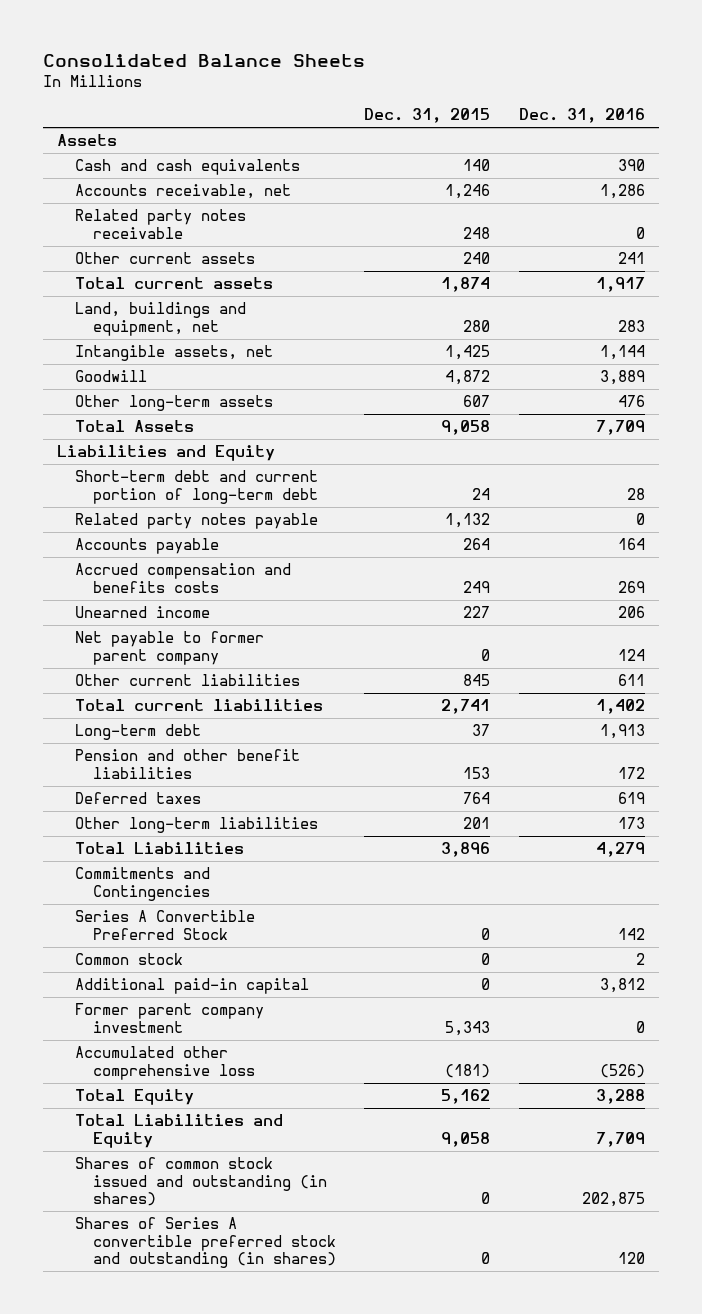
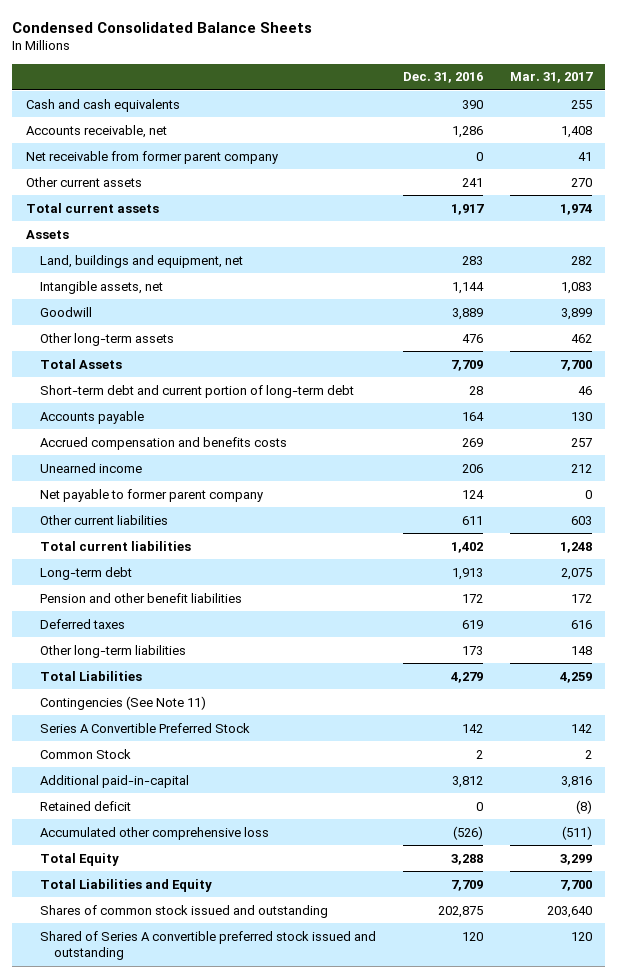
[43,53,366,67] Consolidated Balance Sheets -> [12,21,313,33] Condensed Consolidated Balance Sheets
[364,108,491,124] Dec. 31, 2015 -> none
none -> [509,72,593,84] Mar. 31, 2017
[75,209,247,239] Related party notes receivable -> none
none -> [25,150,278,164] Net receivable from former parent company
[57,134,118,147] Assets -> [25,229,69,239] Assets
[57,445,276,462] Liabilities and Equity -> none
[75,513,319,530] Related party notes payable -> none
[75,867,211,901] Commitments and Contingencies -> [39,695,206,710] Contingencies (See Note 11)
[75,1003,265,1033] Former parent company investment -> none
[75,953,184,966] Common stock -> [39,748,131,759] Common Stock
[75,978,310,995] Additional paid-in capital -> [39,774,189,788] Additional paid-in-capital
none -> [39,800,131,811] Retained deficit
[75,1157,328,1207] Shares of common stock issued and outstanding (in shares) -> [39,904,328,918] Shares of common stock issued and outstanding
[75,1217,337,1269] Shares of Series A convertible preferred stock and outstanding (in shares) -> [39,930,376,961] Shared of Series A convertible preferred stock issued and outstanding

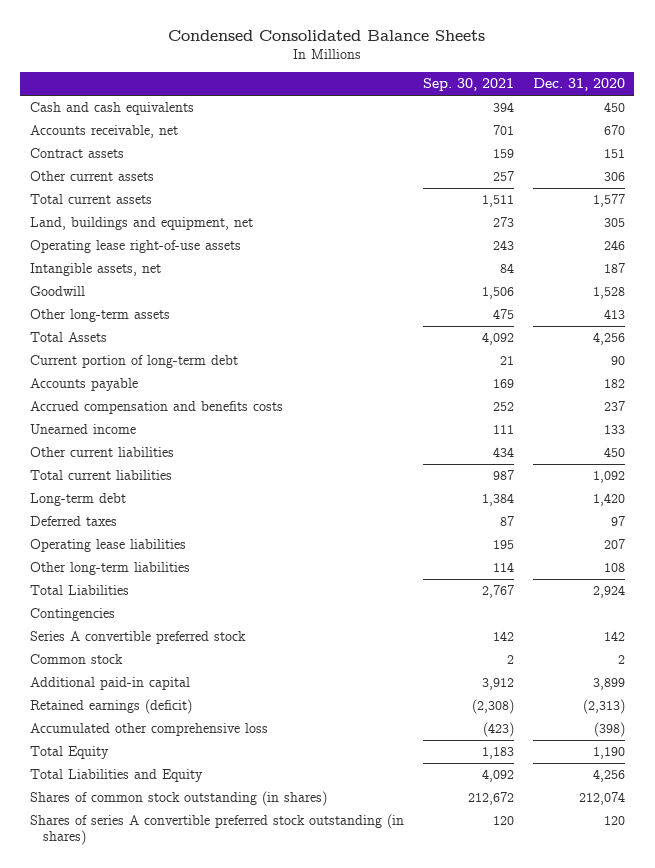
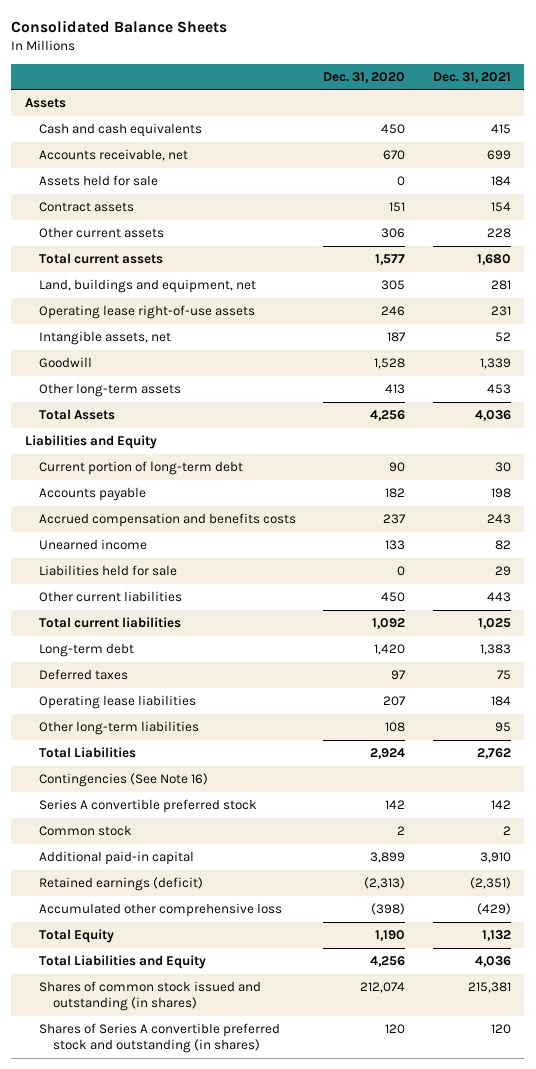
[168,30,486,42] Condensed Consolidated Balance Sheets -> [11,19,228,33] Consolidated Balance Sheets
[422,78,514,92] Sep. 30, 2021 -> none
none -> [432,71,511,83] Dec. 31, 2021
none -> [24,98,66,109] Assets
none -> [38,175,158,187] Assets held for sale
none -> [24,435,157,450] Liabilities and Equity
none -> [38,565,177,577] Liabilities held for sale
[29,607,115,621] Contingencies -> [38,773,208,788] Contingencies (See Note 16)
[29,790,327,806] Shares of common stock outstanding (in shares) -> [38,981,261,1011] Shares of common stock issued and outstanding (in shares)
[29,813,404,846] Shares of series A convertible preferred stock outstanding (in shares) -> [38,1023,280,1053] Shares of Series A convertible preferred stock and outstanding (in shares)

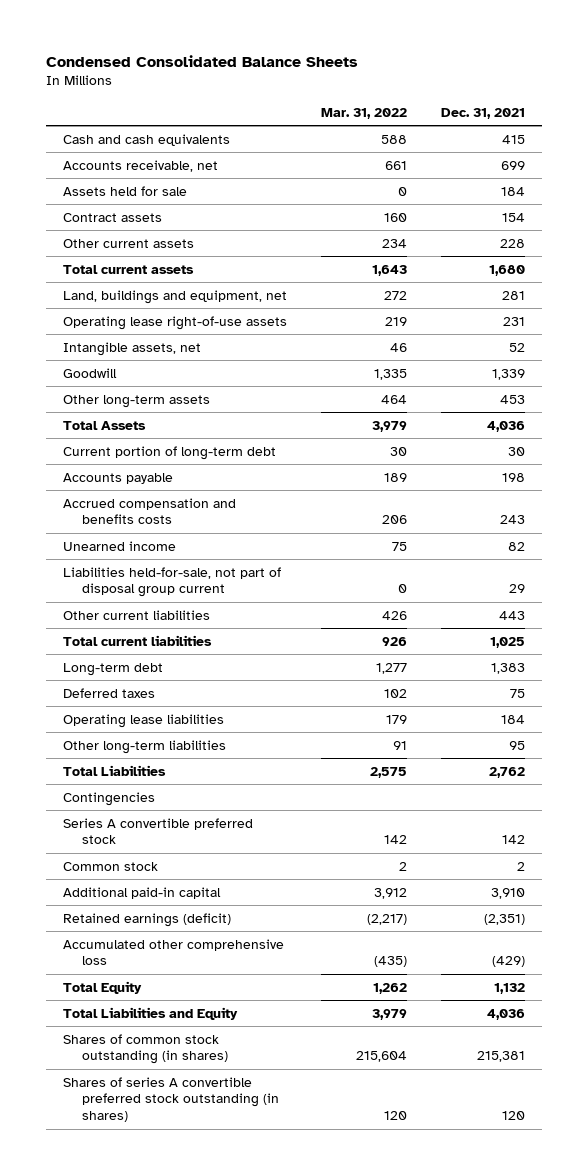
[11,19,228,33] Consolidated Balance Sheets -> [46,55,359,68] Condensed Consolidated Balance Sheets
[323,71,406,83] Dec. 31, 2020 -> none
none -> [321,107,408,119] Mar. 31, 2022
[24,98,66,109] Assets -> none
[24,435,157,450] Liabilities and Equity -> none
[38,565,177,577] Liabilities held for sale -> none
none -> [63,566,282,598] Liabilities held-for-sale, not part of disposal group current
[38,773,208,788] Contingencies (See Note 16) -> [63,791,156,806] Contingencies
[38,981,261,1011] Shares of common stock issued and outstanding (in shares) -> [63,1033,229,1065] Shares of common stock outstanding (in shares)
[38,1023,280,1053] Shares of Series A convertible preferred stock and outstanding (in shares) -> [63,1076,280,1122] Shares of series A convertible preferred stock outstanding (in shares)

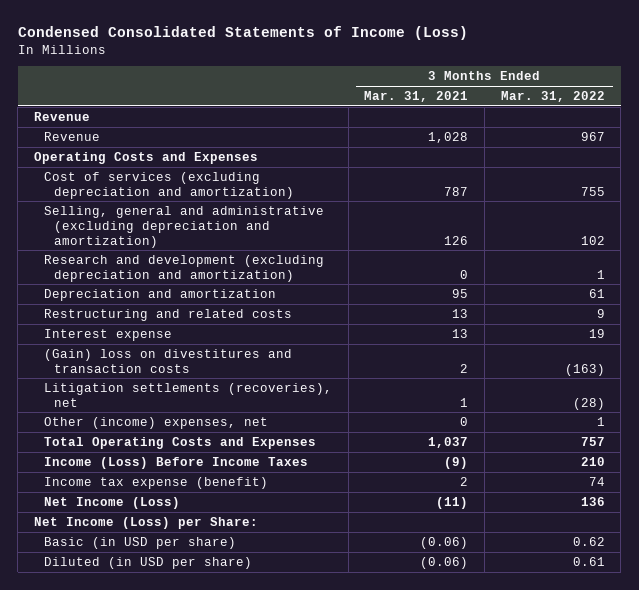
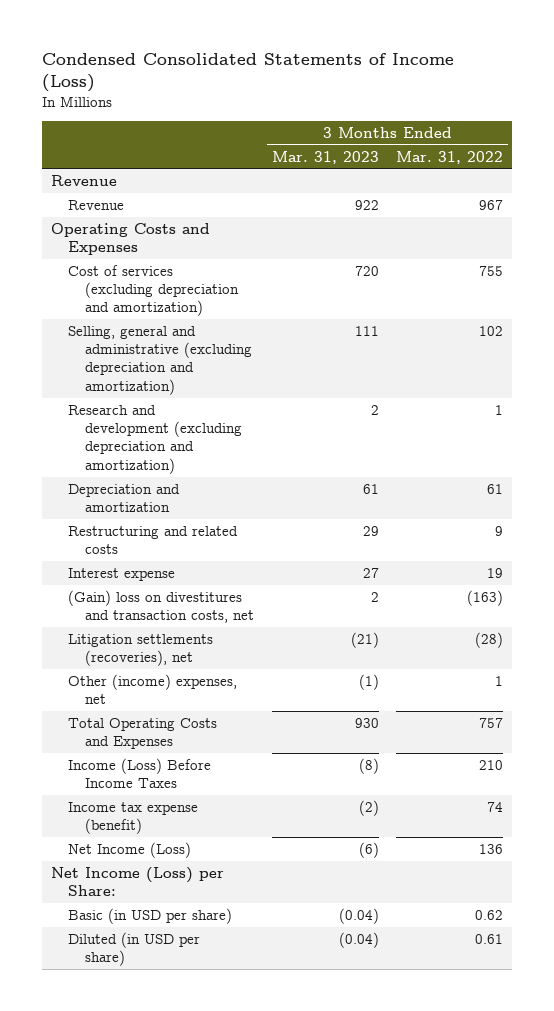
[364,90,469,102] Mar. 31, 2021 -> none
none -> [271,150,379,164] Mar. 31, 2023
[44,348,293,373] (Gain) loss on divestitures and transaction costs -> [68,589,255,624] (Gain) loss on divestitures and transaction costs, net

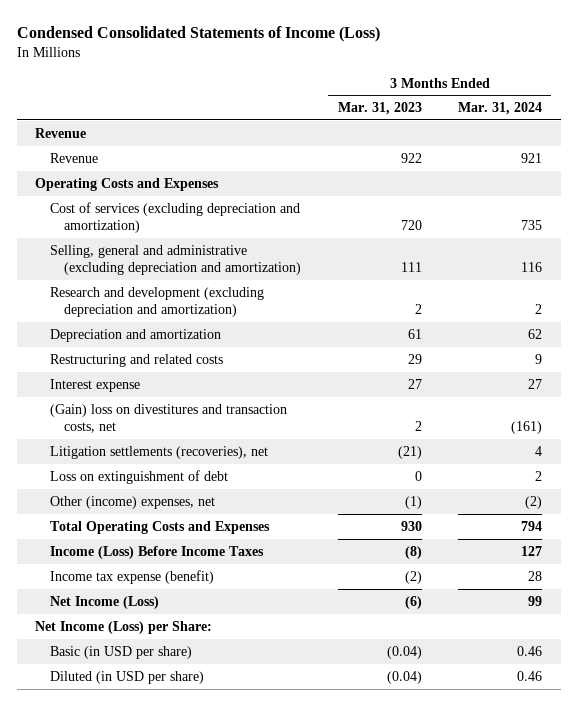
[396,150,504,164] Mar. 31, 2022 -> none
none -> [458,102,543,116] Mar. 31, 2024
none -> [49,469,228,484] Loss on extinguishment of debt

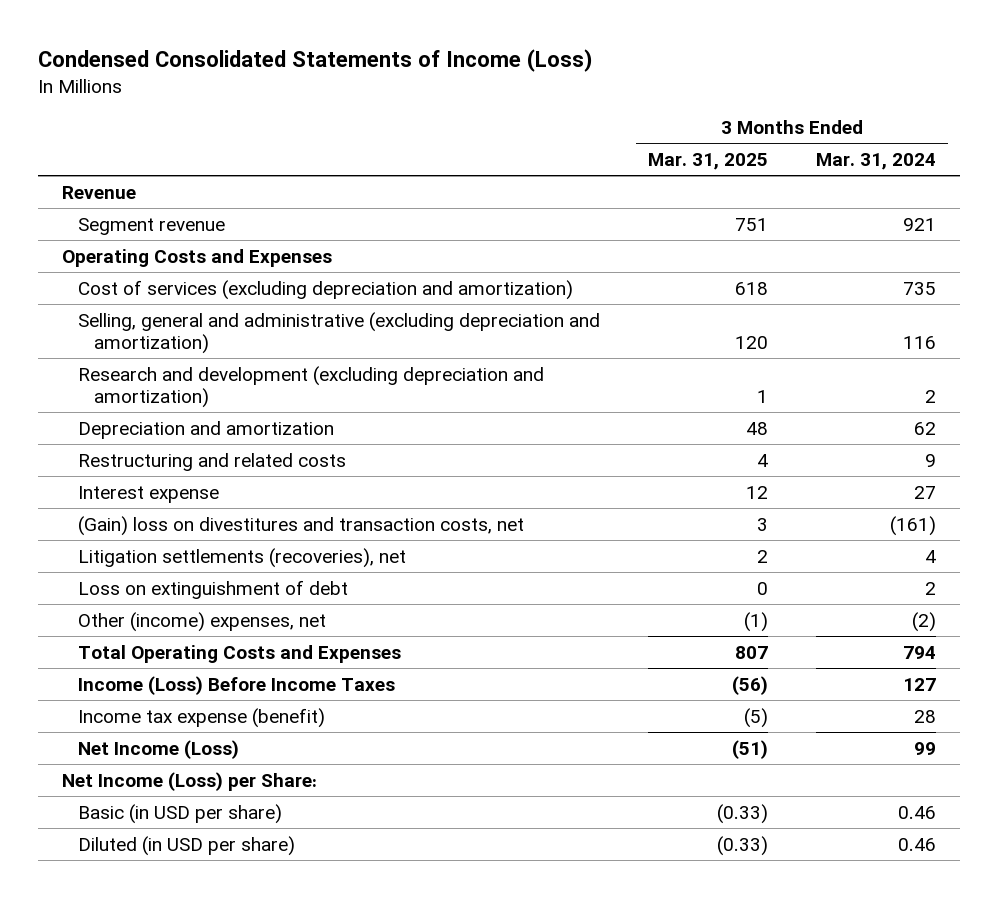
[337,102,422,116] Mar. 31, 2023 -> none
none -> [648,153,769,171] Mar. 31, 2025
[49,152,98,163] Revenue -> [78,217,226,235] Segment revenue

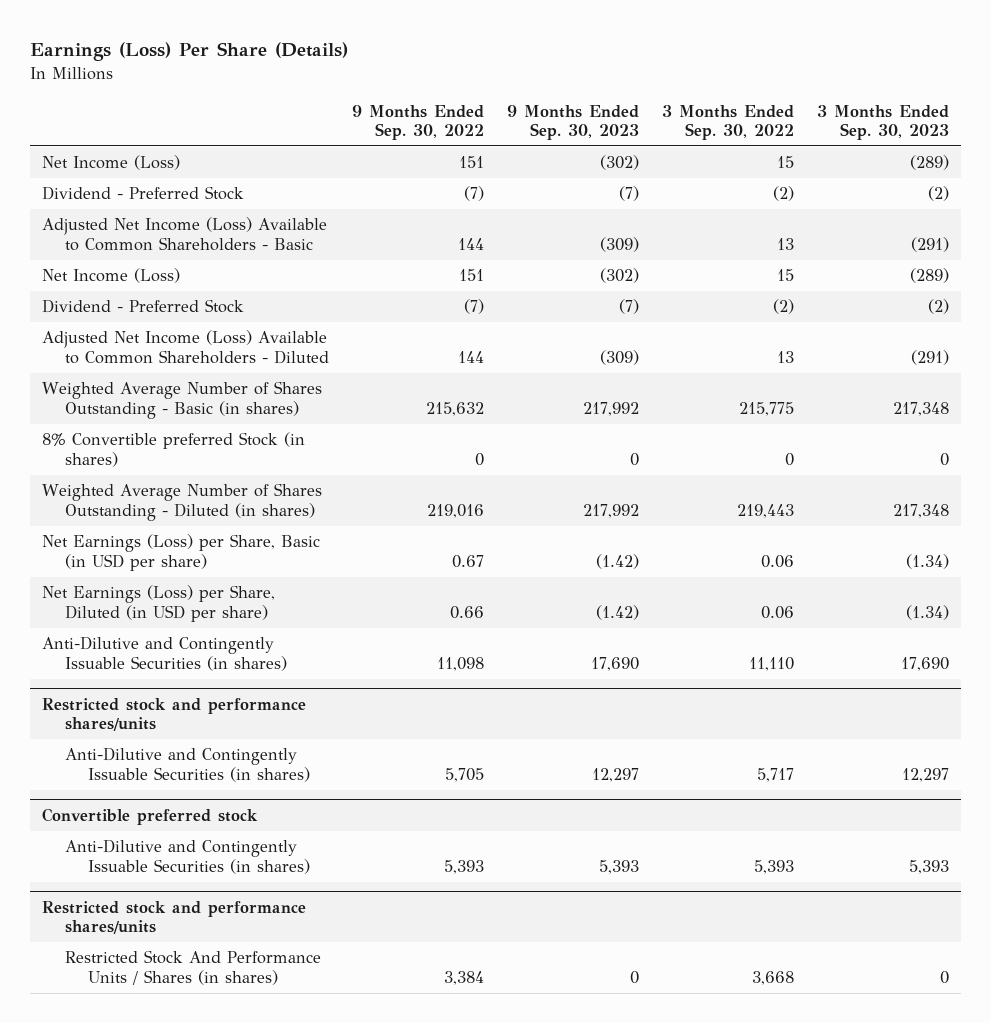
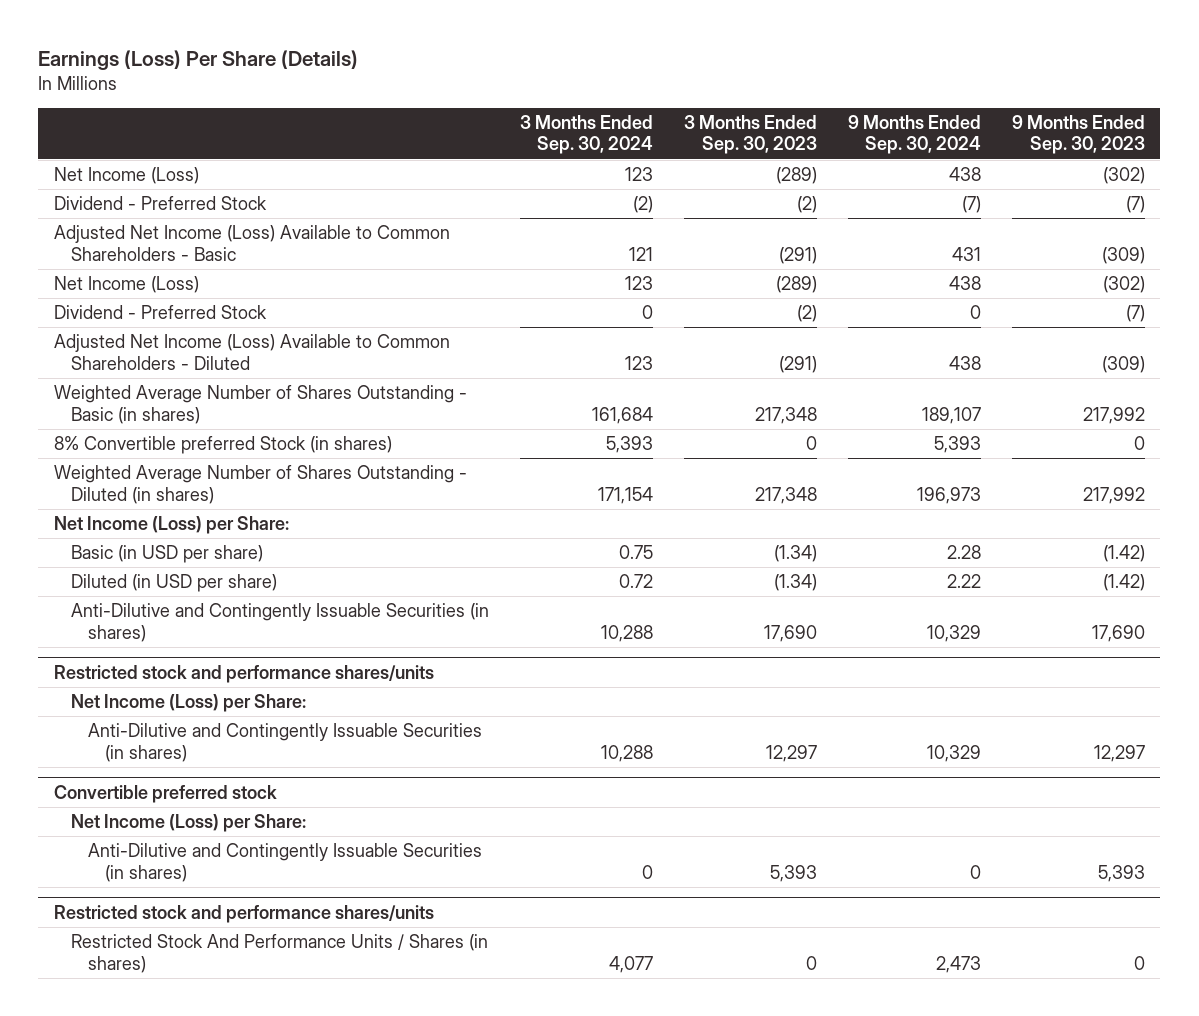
[351,104,484,141] 9 Months Ended Sep. 30, 2022 -> none
[662,104,795,141] 3 Months Ended Sep. 30, 2022 -> none
none -> [519,114,653,155] 3 Months Ended Sep. 30, 2024
none -> [847,114,981,155] 9 Months Ended Sep. 30, 2024
none -> [53,516,289,535] Net Income (Loss) per Share:
[41,534,320,571] Net Earnings (Loss) per Share, Basic (in USD per share) -> [70,545,263,564] Basic (in USD per share)
[41,585,275,622] Net Earnings (Loss) per Share, Diluted (in USD per share) -> [70,574,277,593] Diluted (in USD per share)
none -> [70,694,306,713] Net Income (Loss) per Share:
none -> [70,814,306,833] Net Income (Loss) per Share:

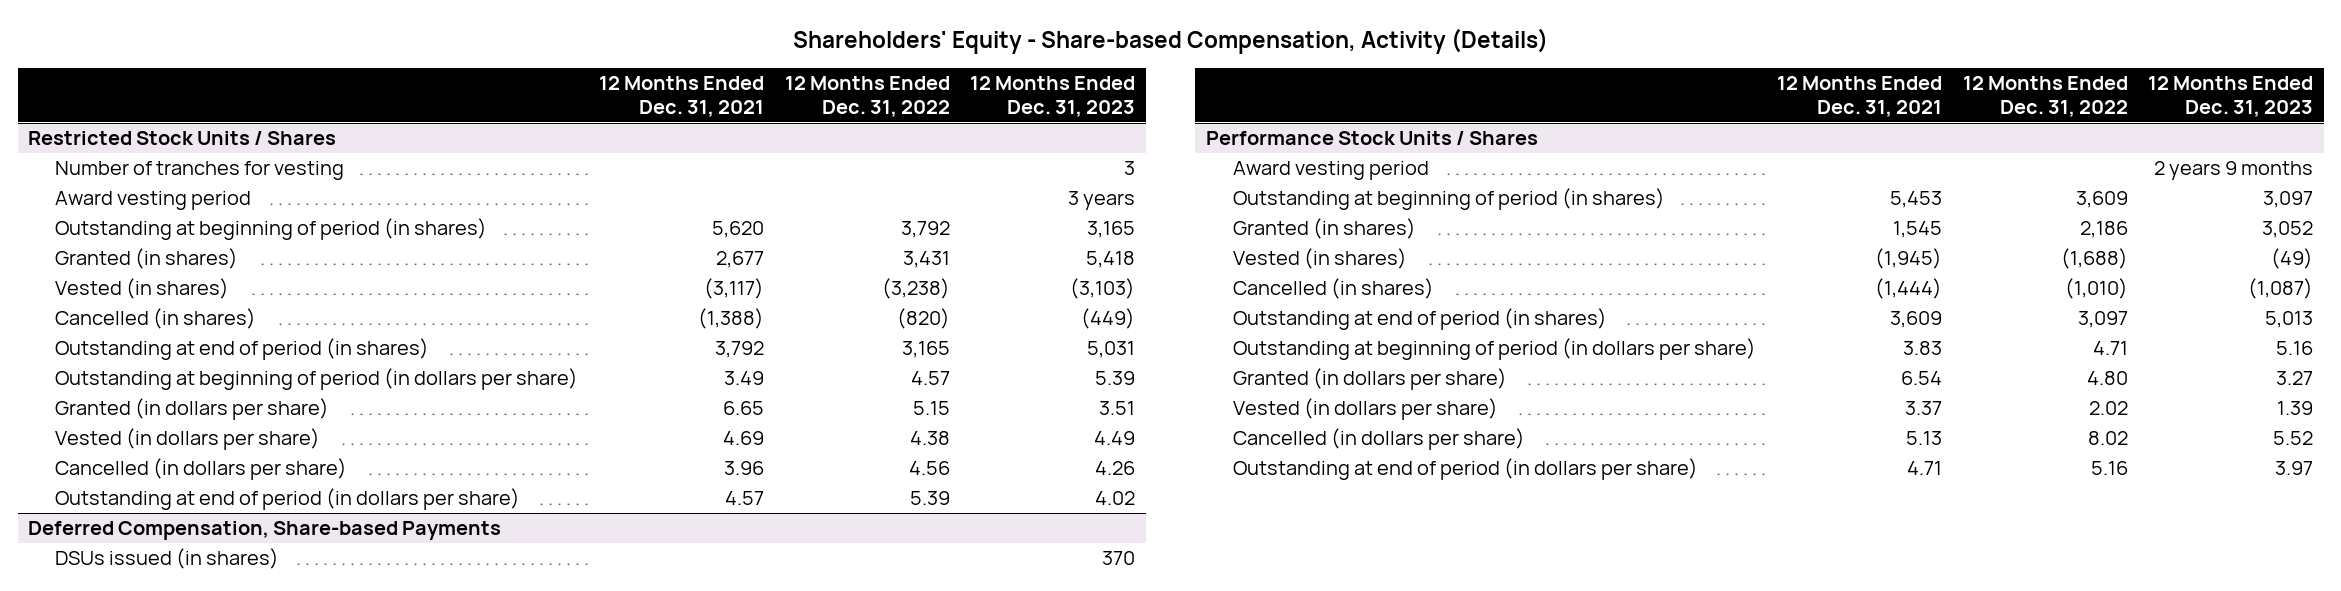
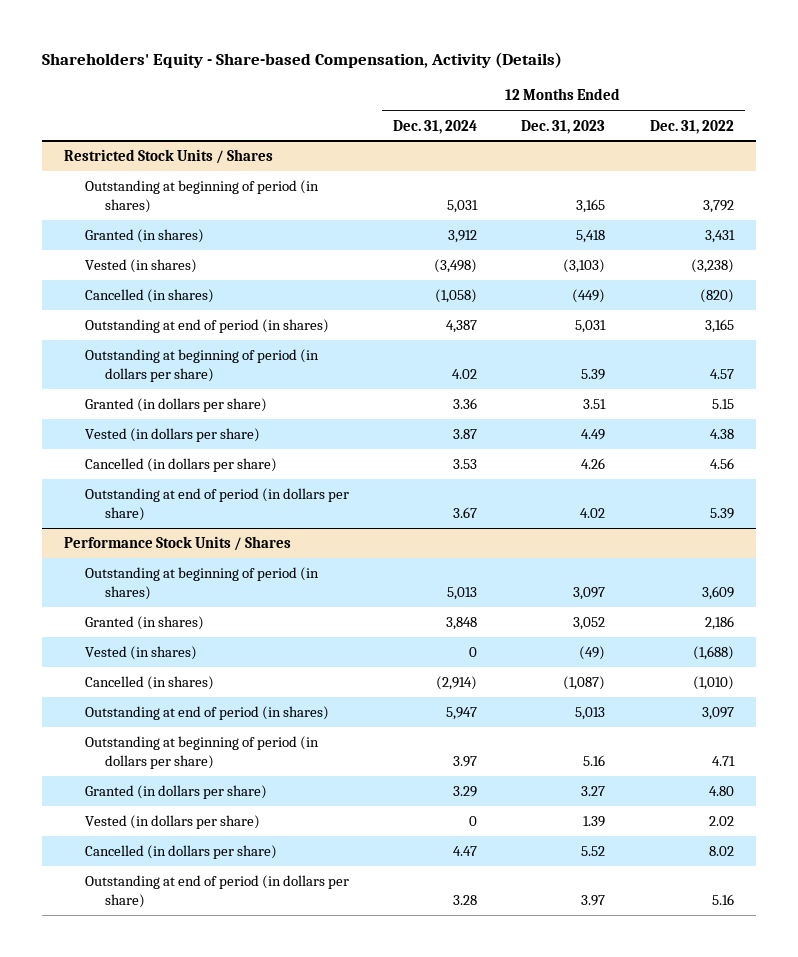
[599,76,765,118] 12 Months Ended Dec. 31, 2021 -> none
none -> [393,119,478,134] Dec. 31, 2024
[55,160,345,180] Number of tranches for vesting -> none
[55,190,252,210] Award vesting period -> none
[27,520,501,540] Deferred Compensation, Share-based Payments -> none
[55,547,280,569] DSUs issued (in shares) -> none
[1233,160,1430,180] Award vesting period -> none

